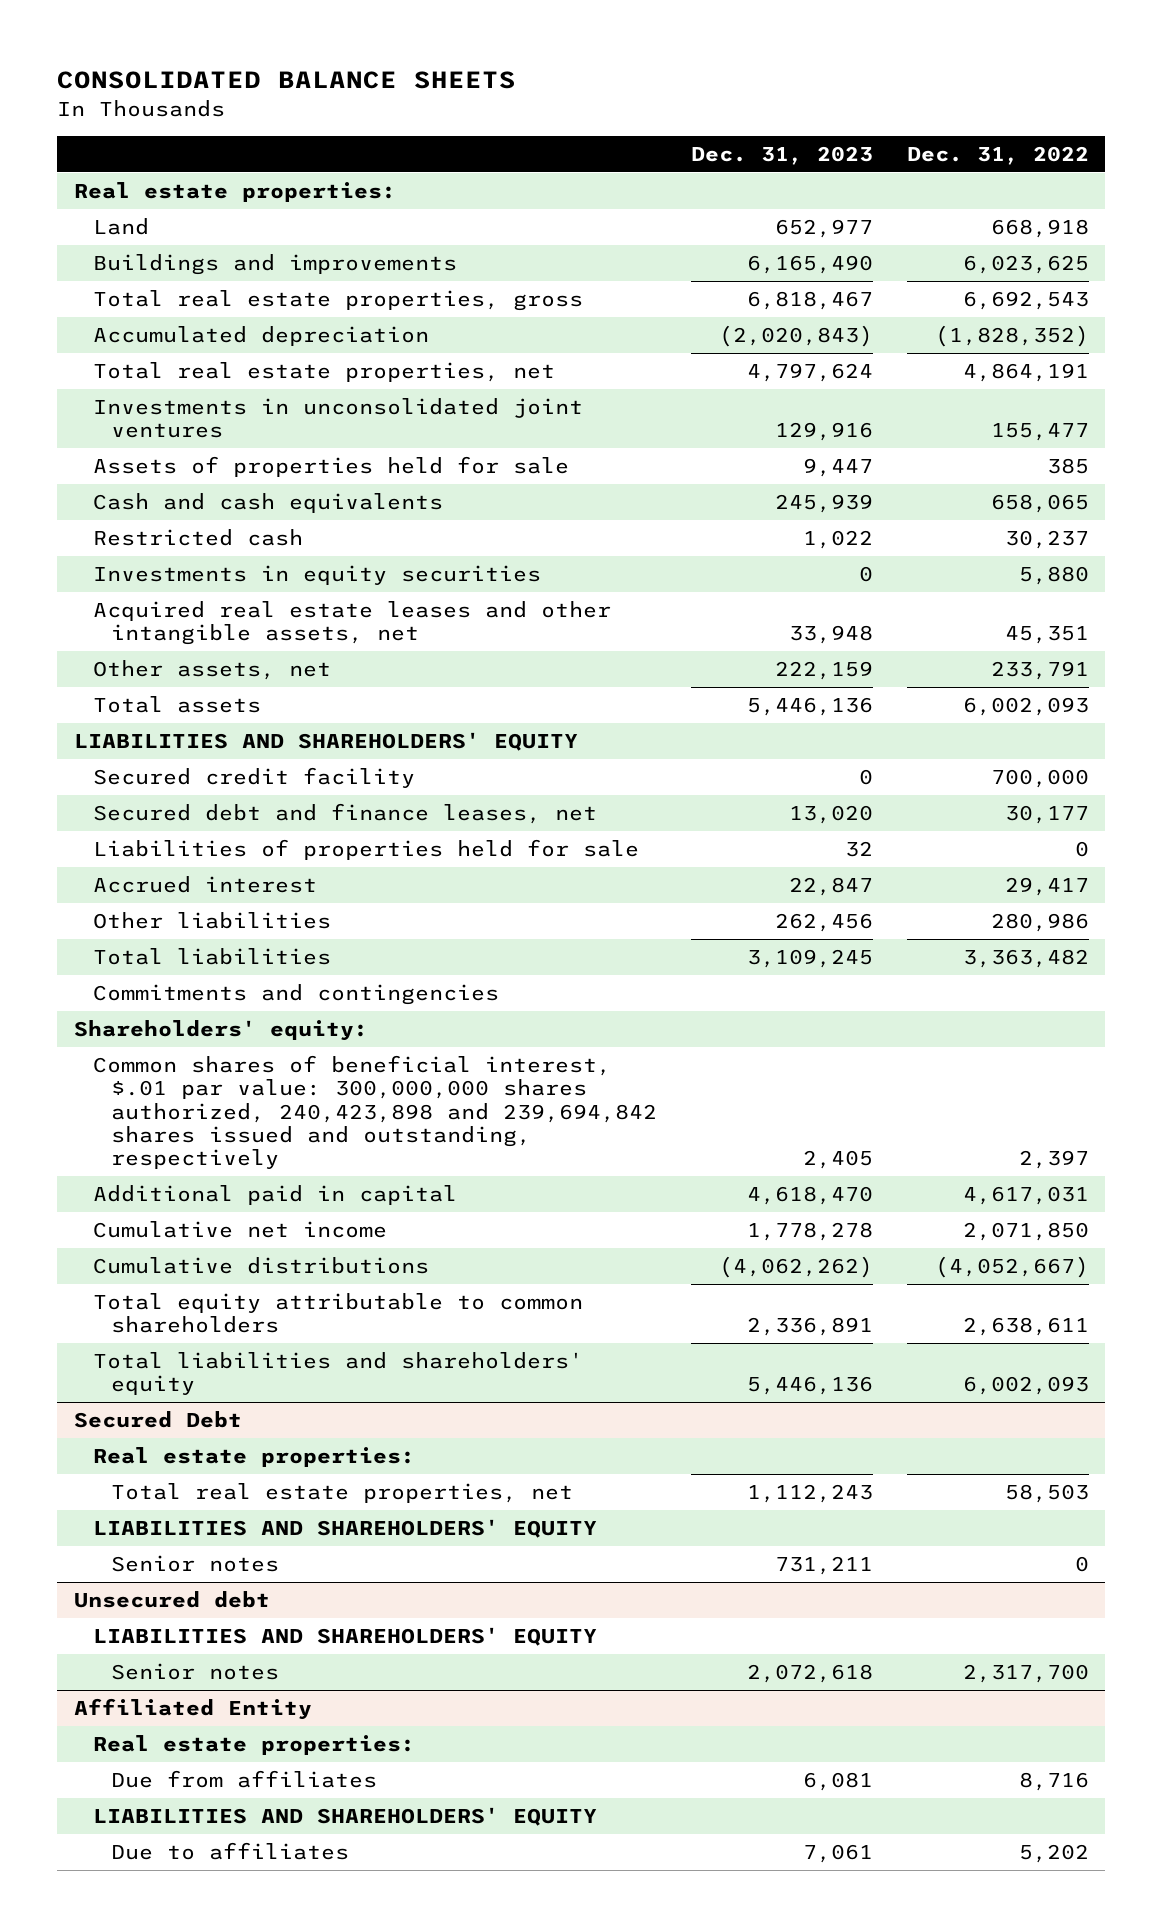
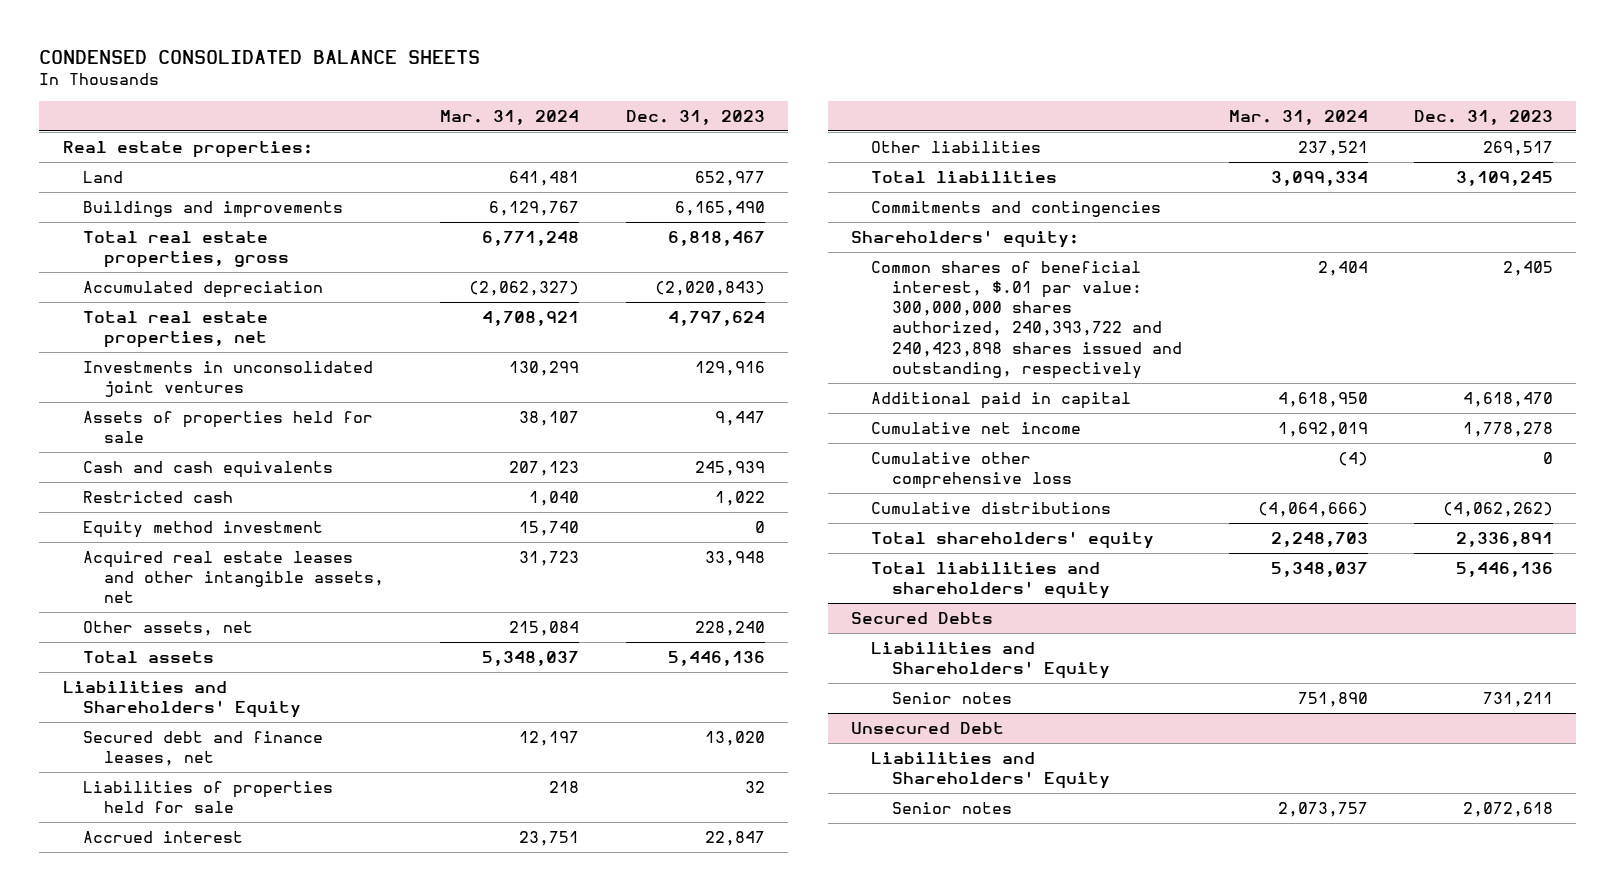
[57,71,517,90] CONSOLIDATED BALANCE SHEETS -> [39,49,481,64] CONDENSED CONSOLIDATED BALANCE SHEETS
[906,145,1089,165] Dec. 31, 2022 -> none
none -> [440,109,580,125] Mar. 31, 2024
[92,564,541,585] Investments in equity securities -> none
none -> [83,520,324,538] Equity method investment
[774,660,873,680] 222,159 -> [694,620,765,636] 228,240
[92,766,415,788] Secured credit facility -> none
[73,731,578,751] LIABILITIES AND SHAREHOLDERS' EQUITY -> [62,680,302,719] Liabilities and Shareholders' Equity
[774,912,873,932] 262,456 -> [1483,140,1554,156] 269,517
[92,1054,658,1170] Common shares of beneficial interest, $.01 par value: 300,000,000 shares authorized, 240,423,898 and 239,694,842 shares issued and outstanding, respectively -> [871,260,1182,379] Common shares of beneficial interest, $.01 par value: 300,000,000 shares authorized, 240,393,722 and 240,423,898 shares issued and outstanding, respectively
none -> [871,451,1072,490] Cumulative other comprehensive loss
[92,1292,583,1334] Total equity attributable to common shareholders -> [871,530,1155,549] Total shareholders' equity
[92,1446,415,1467] Real estate properties: -> none
[111,1482,574,1503] Total real estate properties, net -> none
[73,1410,242,1428] Secured Debt -> [850,611,993,624] Secured Debts
[92,1518,597,1538] LIABILITIES AND SHAREHOLDERS' EQUITY -> [871,641,1110,680] Liabilities and Shareholders' Equity
[73,1590,270,1608] Unsecured debt -> [850,721,1004,734] Unsecured Debt
[92,1626,597,1646] LIABILITIES AND SHAREHOLDERS' EQUITY -> [871,751,1110,790] Liabilities and Shareholders' Equity
[73,1697,312,1720] Affiliated Entity -> none
[92,1734,415,1755] Real estate properties: -> none
[111,1769,378,1788] Due from affiliates -> none
[92,1806,597,1826] LIABILITIES AND SHAREHOLDERS' EQUITY -> none
[111,1841,350,1860] Due to affiliates -> none

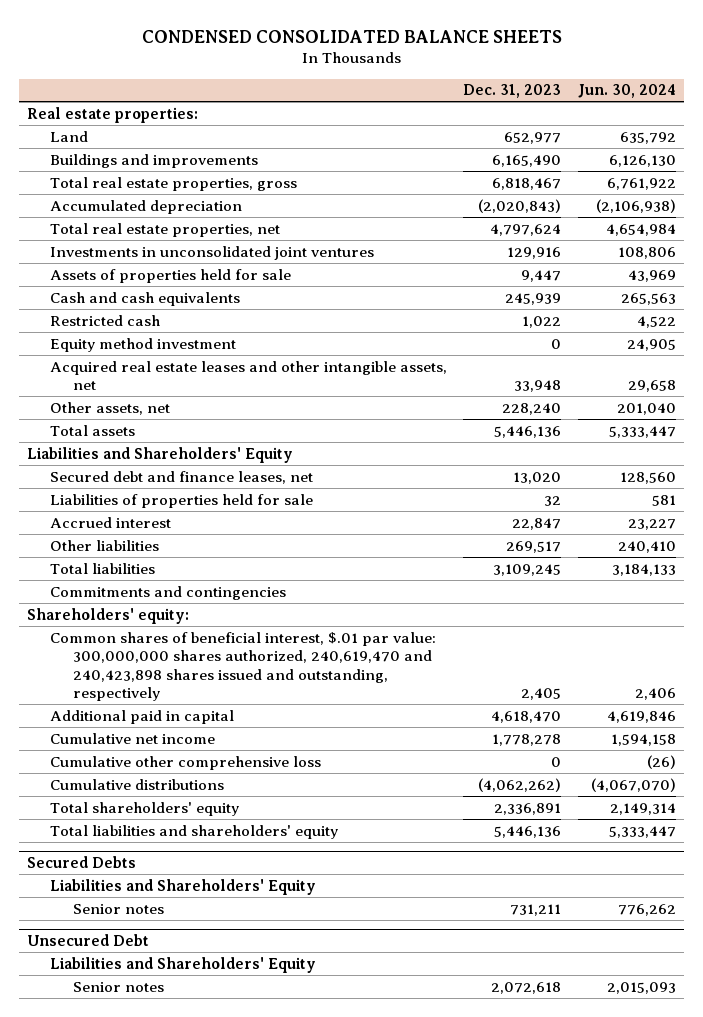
[440,109,580,125] Mar. 31, 2024 -> none
none -> [577,84,676,99] Jun. 30, 2024
[871,260,1182,379] Common shares of beneficial interest, $.01 par value: 300,000,000 shares authorized, 240,393,722 and 240,423,898 shares issued and outstanding, respectively -> [49,631,436,702] Common shares of beneficial interest, $.01 par value: 300,000,000 shares authorized, 240,619,470 and 240,423,898 shares issued and outstanding, respectively

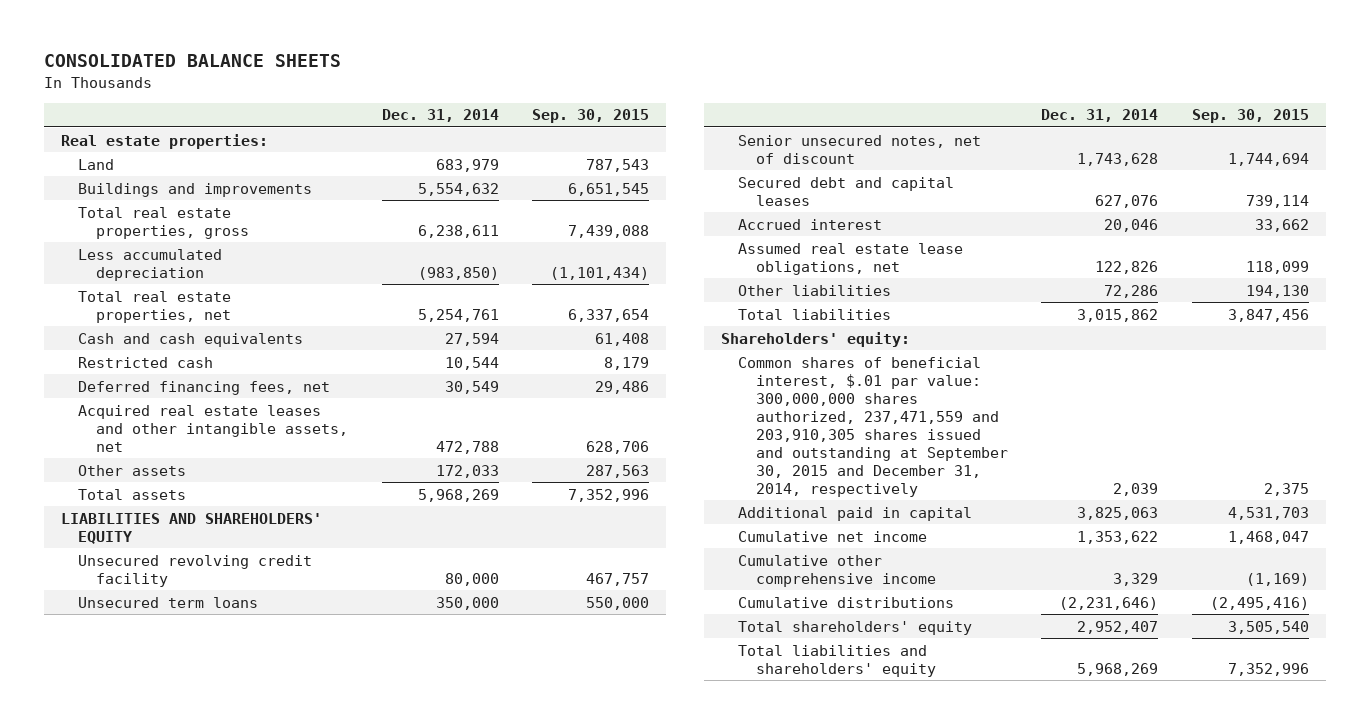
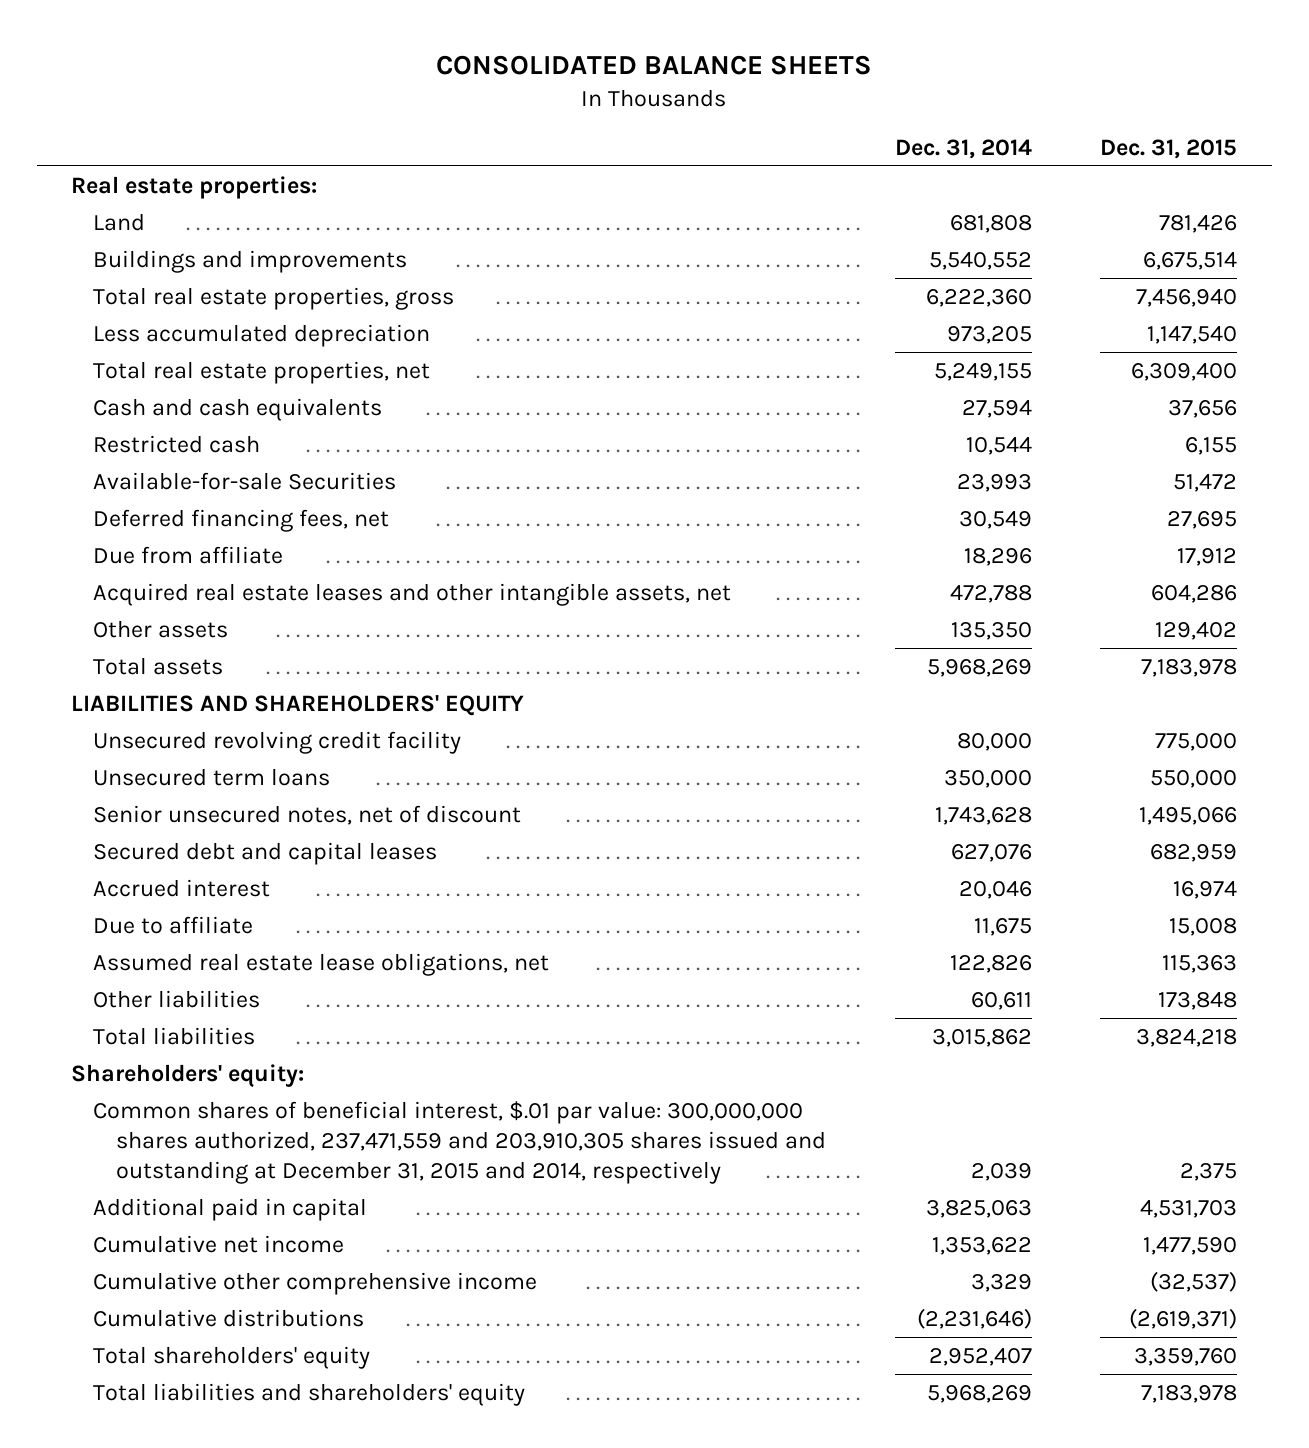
[532,109,650,124] Sep. 30, 2015 -> none
none -> [1100,138,1238,159] Dec. 31, 2015
[435,158,499,172] 683,979 -> [949,214,1032,233] 681,808
[417,182,499,196] 5,554,632 -> [928,251,1032,270] 5,540,552
[417,224,499,238] 6,238,611 -> [925,288,1032,307] 6,222,360
[417,266,499,280] (983,850) -> [946,325,1032,344] 973,205
[417,308,499,322] 5,254,761 -> [933,362,1032,381] 5,249,155
none -> [93,471,397,490] Available-for-sale Securities
none -> [93,545,284,564] Due from affiliate
[435,464,499,478] 172,033 -> [950,621,1032,640] 135,350
none -> [93,915,254,934] Due to affiliate
[1104,284,1159,298] 72,286 -> [970,991,1032,1010] 60,611
[738,356,1008,497] Common shares of beneficial interest, $.01 par value: 300,000,000 shares authorized, 237,471,559 and 203,910,305 shares issued and outstanding at September 30, 2015 and December 31, 2014, respectively -> [93,1100,826,1185] Common shares of beneficial interest, $.01 par value: 300,000,000 shares authorized, 237,471,559 and 203,910,305 shares issued and outstanding at December 31, 2015 and 2014, respectively

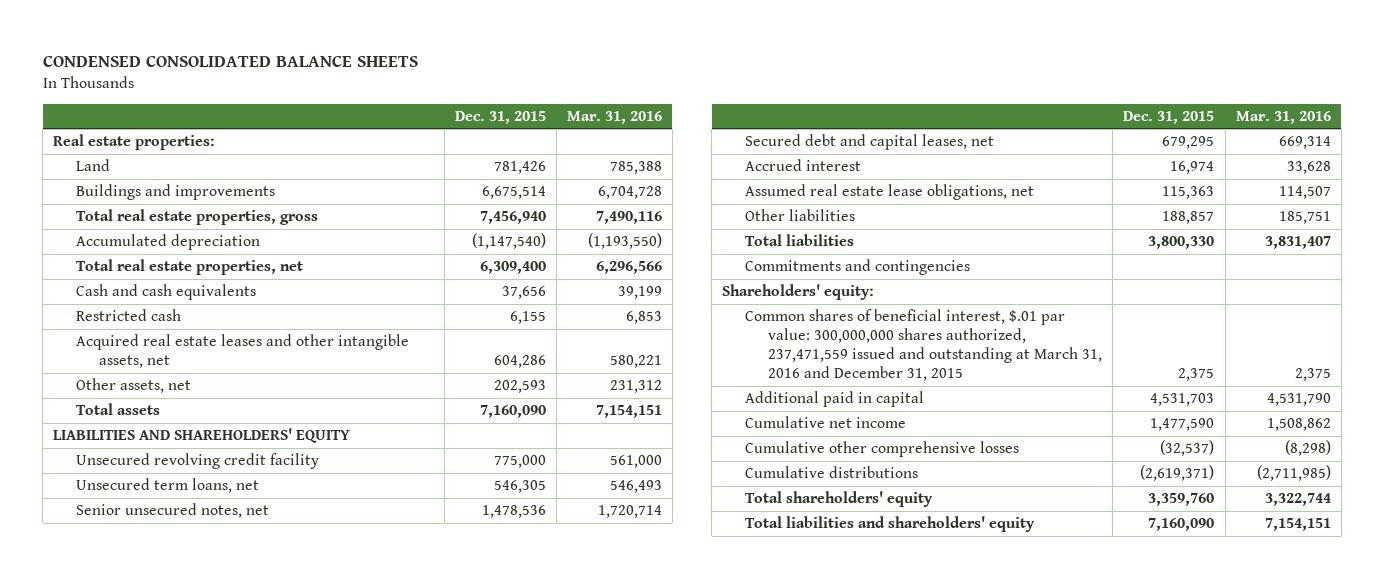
[436,54,873,75] CONSOLIDATED BALANCE SHEETS -> [42,55,418,67] CONDENSED CONSOLIDATED BALANCE SHEETS
[894,138,1032,159] Dec. 31, 2014 -> none
none -> [566,110,662,124] Mar. 31, 2016
[93,323,431,347] Less accumulated depreciation -> [76,234,261,251] Accumulated depreciation
[1147,325,1238,344] 1,147,540 -> [471,233,546,250] (1,147,540)
[93,471,397,490] Available-for-sale Securities -> none
[93,508,390,532] Deferred financing fees, net -> none
[93,545,284,564] Due from affiliate -> none
[93,619,229,638] Other assets -> [76,378,192,394] Other assets, net
[1155,621,1238,640] 129,402 -> [493,380,546,394] 202,593
[1141,658,1238,677] 7,183,978 -> [479,405,546,419] 7,160,090
[93,767,331,786] Unsecured term loans -> [76,478,260,494] Unsecured term loans, net
[1150,769,1238,788] 550,000 -> [493,480,546,494] 546,305
[93,804,522,825] Senior unsecured notes, net of discount -> [76,503,270,519] Senior unsecured notes, net
[1139,806,1238,825] 1,495,066 -> [481,505,546,519] 1,478,536
[93,841,438,865] Secured debt and capital leases -> [745,134,995,151] Secured debt and capital leases, net
[1150,843,1238,862] 682,959 -> [1162,136,1215,150] 679,295
[93,915,254,934] Due to affiliate -> none
[1158,991,1238,1010] 173,848 -> [1162,211,1215,225] 188,857
[1136,1028,1238,1047] 3,824,218 -> [1148,236,1215,250] 3,800,330
none -> [745,259,971,276] Commitments and contingencies
[93,1100,826,1185] Common shares of beneficial interest, $.01 par value: 300,000,000 shares authorized, 237,471,559 and 203,910,305 shares issued and outstanding at December 31, 2015 and 2014, respectively -> [745,309,1103,382] Common shares of beneficial interest, $.01 par value: 300,000,000 shares authorized, 237,471,559 issued and outstanding at March 31, 2016 and December 31, 2015
[93,1271,538,1295] Cumulative other comprehensive income -> [745,441,1020,458] Cumulative other comprehensive losses
[1141,1384,1238,1403] 7,183,978 -> [1148,518,1215,532] 7,160,090

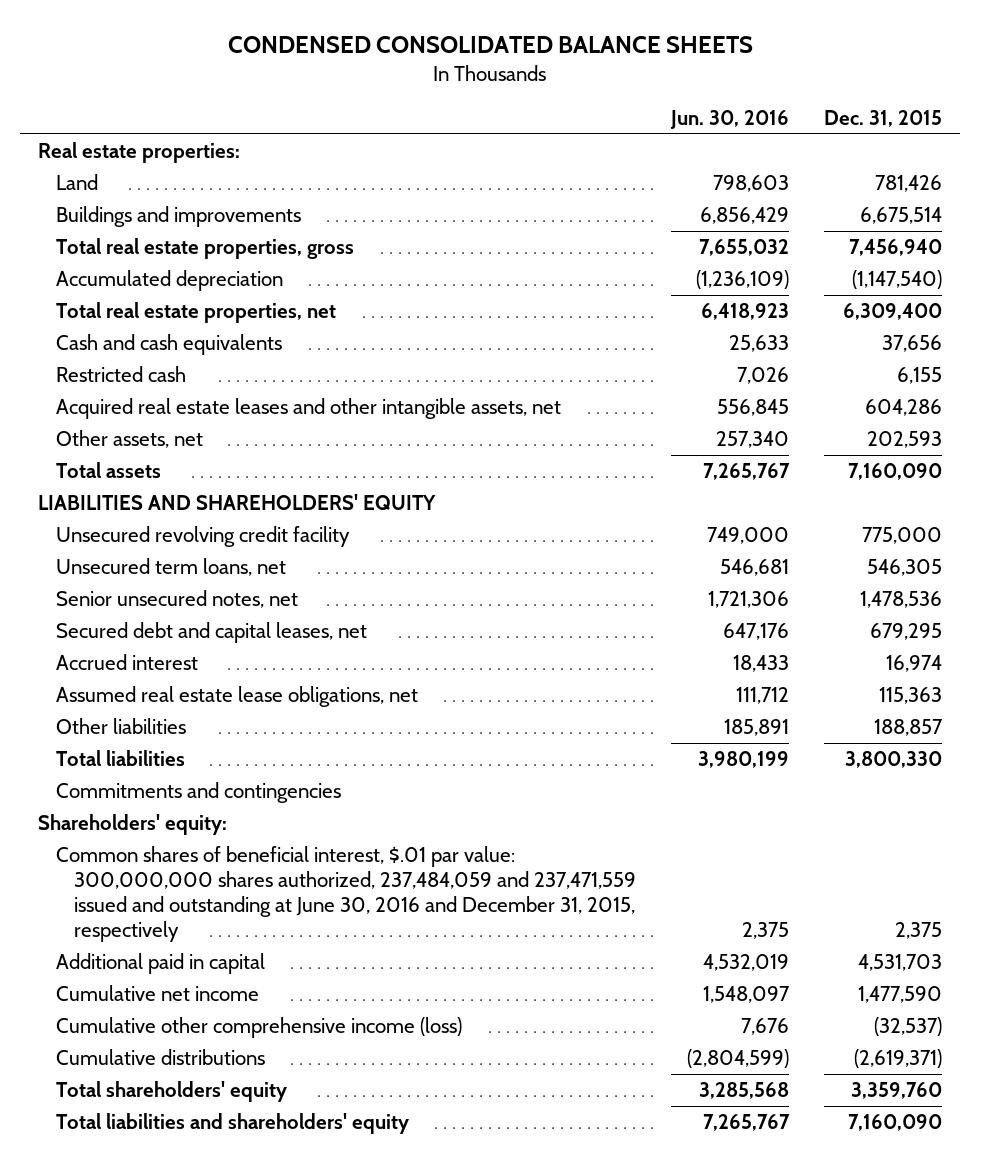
[566,110,662,124] Mar. 31, 2016 -> none
none -> [670,109,790,129] Jun. 30, 2016
[745,309,1103,382] Common shares of beneficial interest, $.01 par value: 300,000,000 shares authorized, 237,471,559 issued and outstanding at March 31, 2016 and December 31, 2015 -> [56,846,637,943] Common shares of beneficial interest, $.01 par value: 300,000,000 shares authorized, 237,484,059 and 237,471,559 issued and outstanding at June 30, 2016 and December 31, 2015, respectively
[745,441,1020,458] Cumulative other comprehensive losses -> [56,1017,463,1039] Cumulative other comprehensive income (loss)

